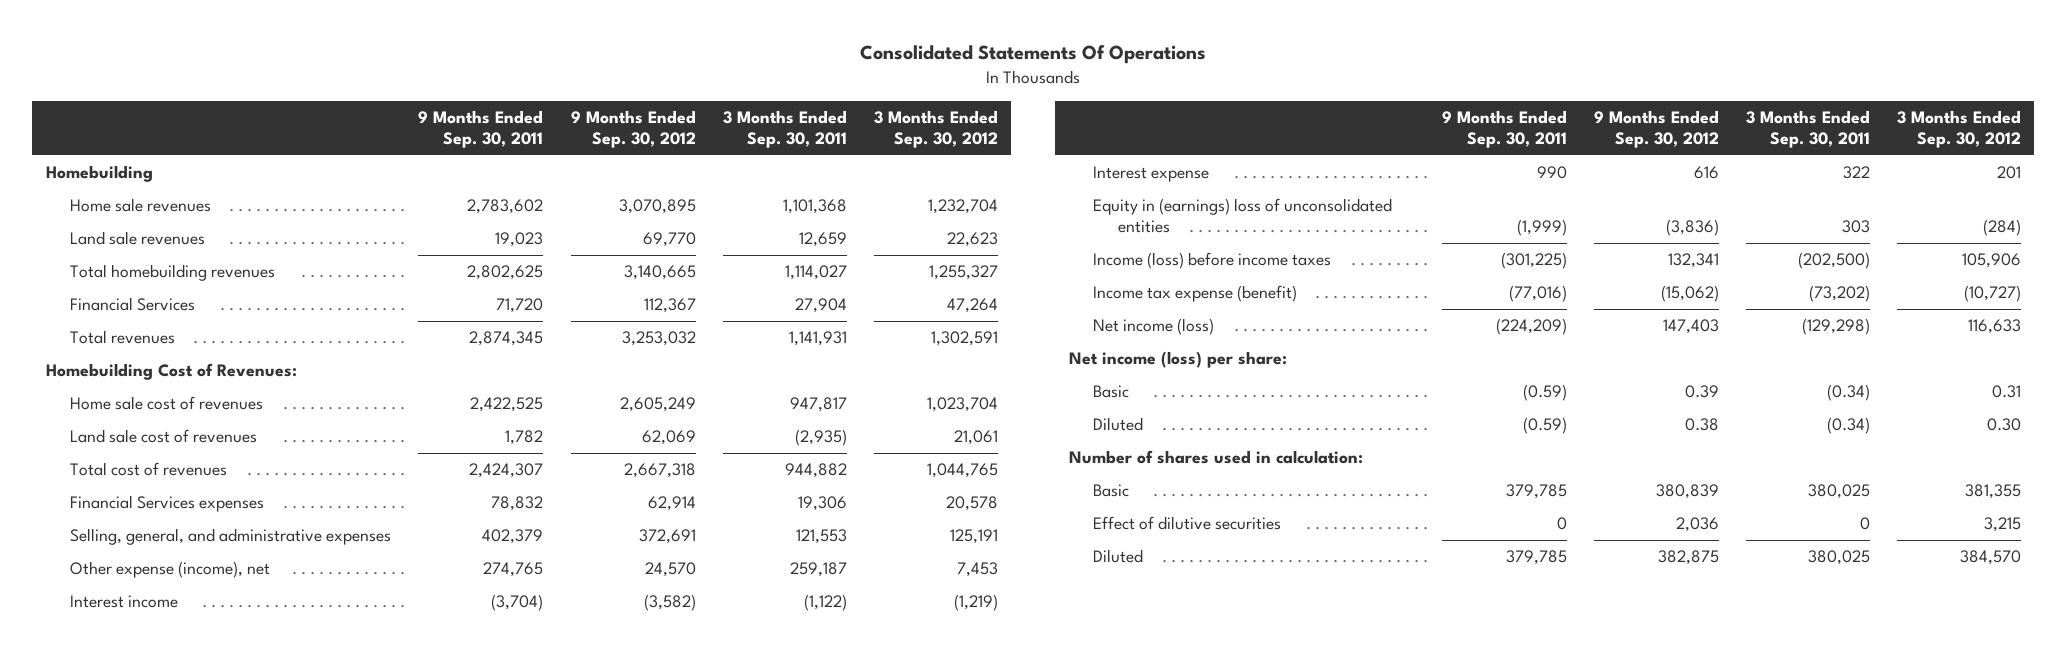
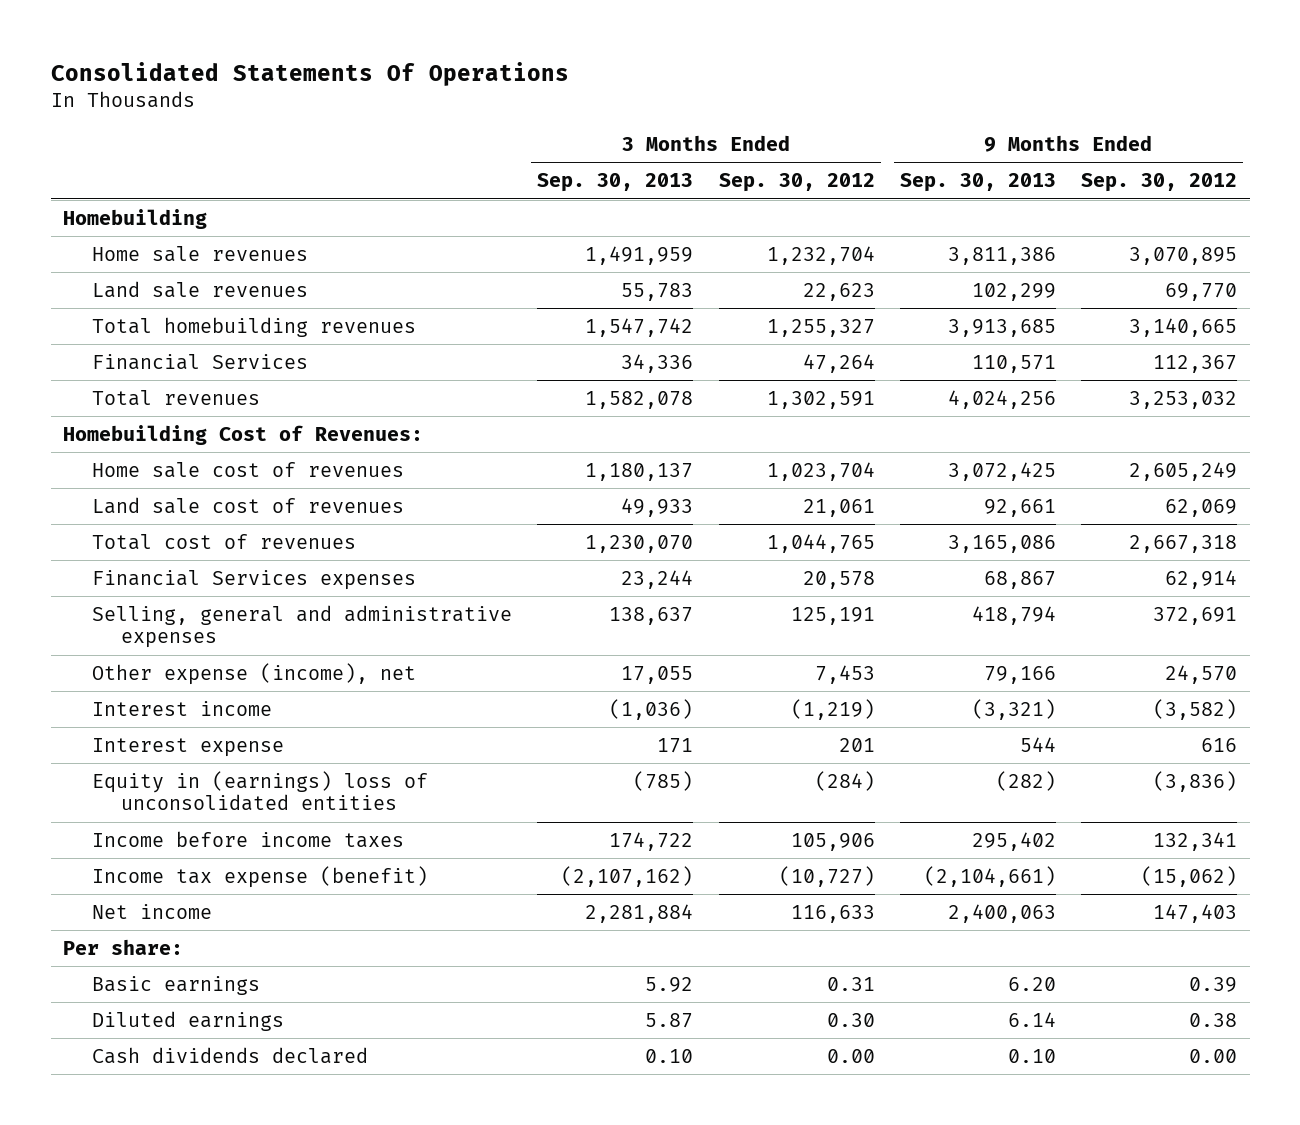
[418,110,544,148] 9 Months Ended Sep. 30, 2011 -> none
[722,110,847,148] 3 Months Ended Sep. 30, 2011 -> none
none -> [537,173,694,193] Sep. 30, 2013
none -> [899,173,1056,193] Sep. 30, 2013
[70,528,392,546] Selling, general, and administrative expenses -> [92,604,513,649] Selling, general and administrative expenses
[1093,252,1332,270] Income (loss) before income taxes -> [92,830,405,848] Income before income taxes
[1068,450,1363,465] Number of shares used in calculation: -> none
[1093,484,1130,498] Basic -> none
[1093,516,1282,531] Effect of dilutive securities -> none
[1093,549,1144,564] Diluted -> none
[1093,318,1215,336] Net income (loss) -> [92,903,213,919] Net income
[1068,351,1287,369] Net income (loss) per share: -> [63,938,184,955] Per share:
[1093,385,1130,399] Basic -> [92,975,261,995] Basic earnings
[1093,417,1144,432] Diluted -> [92,1010,285,1031] Diluted earnings
none -> [92,1046,369,1064] Cash dividends declared

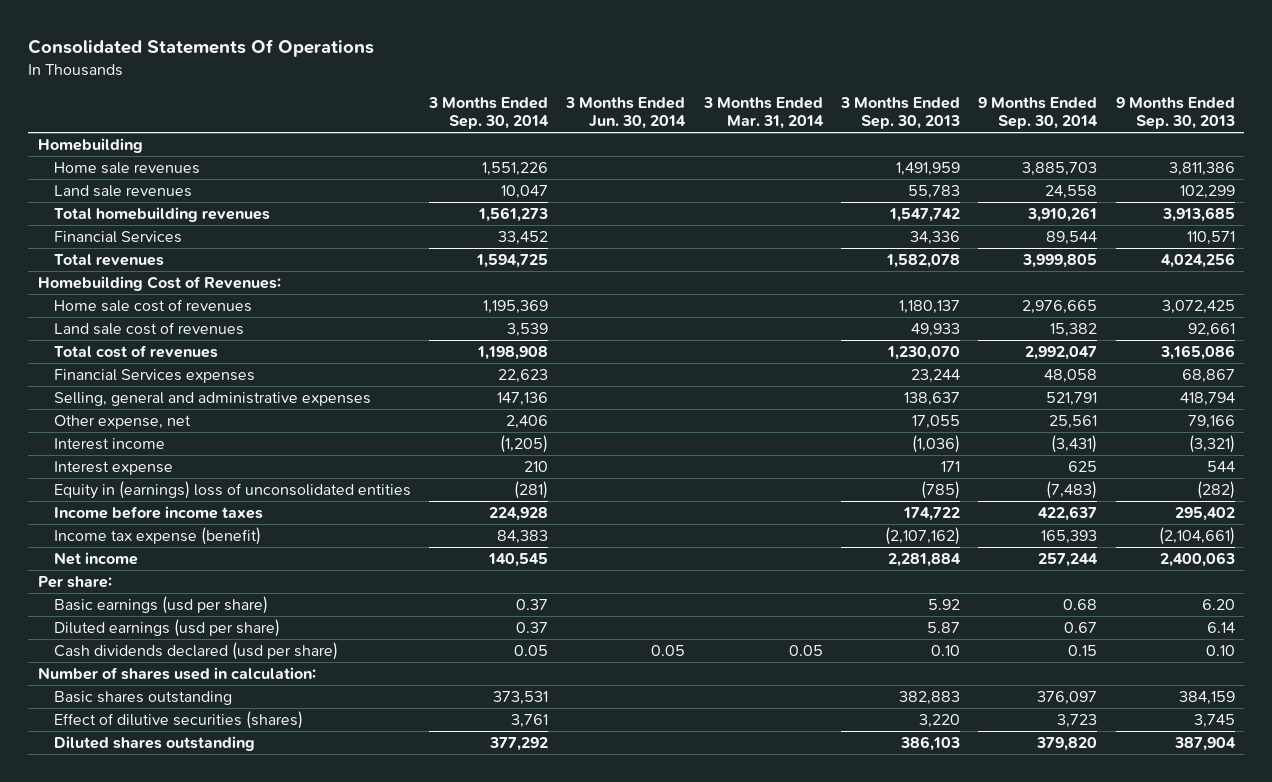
[718,173,875,193] Sep. 30, 2012 -> none
[1081,173,1238,193] Sep. 30, 2012 -> none
none -> [428,96,550,130] 3 Months Ended Sep. 30, 2014
none -> [565,96,687,130] 3 Months Ended Jun. 30, 2014
none -> [702,96,824,130] 3 Months Ended Mar. 31, 2014
none -> [978,96,1099,130] 9 Months Ended Sep. 30, 2014
[92,662,417,685] Other expense (income), net -> [53,414,191,429] Other expense, net
[92,975,261,995] Basic earnings -> [53,595,268,614] Basic earnings (usd per share)
[92,1010,285,1031] Diluted earnings -> [53,618,280,637] Diluted earnings (usd per share)
[92,1046,369,1064] Cash dividends declared -> [53,641,338,660] Cash dividends declared (usd per share)
none -> [37,666,316,680] Number of shares used in calculation:
none -> [53,690,232,705] Basic shares outstanding
none -> [53,710,303,729] Effect of dilutive securities (shares)
none -> [53,735,255,751] Diluted shares outstanding

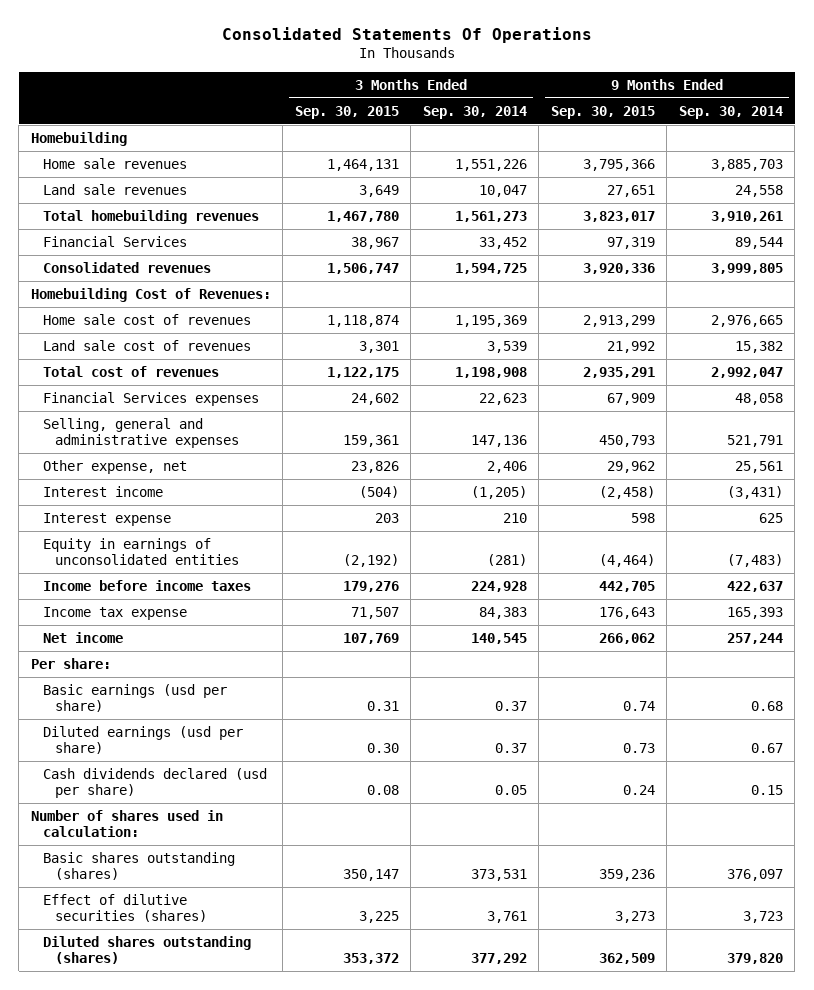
[565,96,687,130] 3 Months Ended Jun. 30, 2014 -> none
[702,96,824,130] 3 Months Ended Mar. 31, 2014 -> none
[839,96,960,130] 3 Months Ended Sep. 30, 2013 -> none
[1115,96,1235,130] 9 Months Ended Sep. 30, 2013 -> none
none -> [294,105,399,119] Sep. 30, 2015
none -> [550,105,655,119] Sep. 30, 2015
[53,253,164,266] Total revenues -> [42,261,211,273] Consolidated revenues
[53,480,411,499] Equity in (earnings) loss of unconsolidated entities -> [42,537,239,566] Equity in earnings of unconsolidated entities
[53,526,261,545] Income tax expense (benefit) -> [42,606,187,620] Income tax expense
[53,690,232,705] Basic shares outstanding -> [42,851,235,881] Basic shares outstanding (shares)
[53,735,255,751] Diluted shares outstanding -> [42,935,251,965] Diluted shares outstanding (shares)

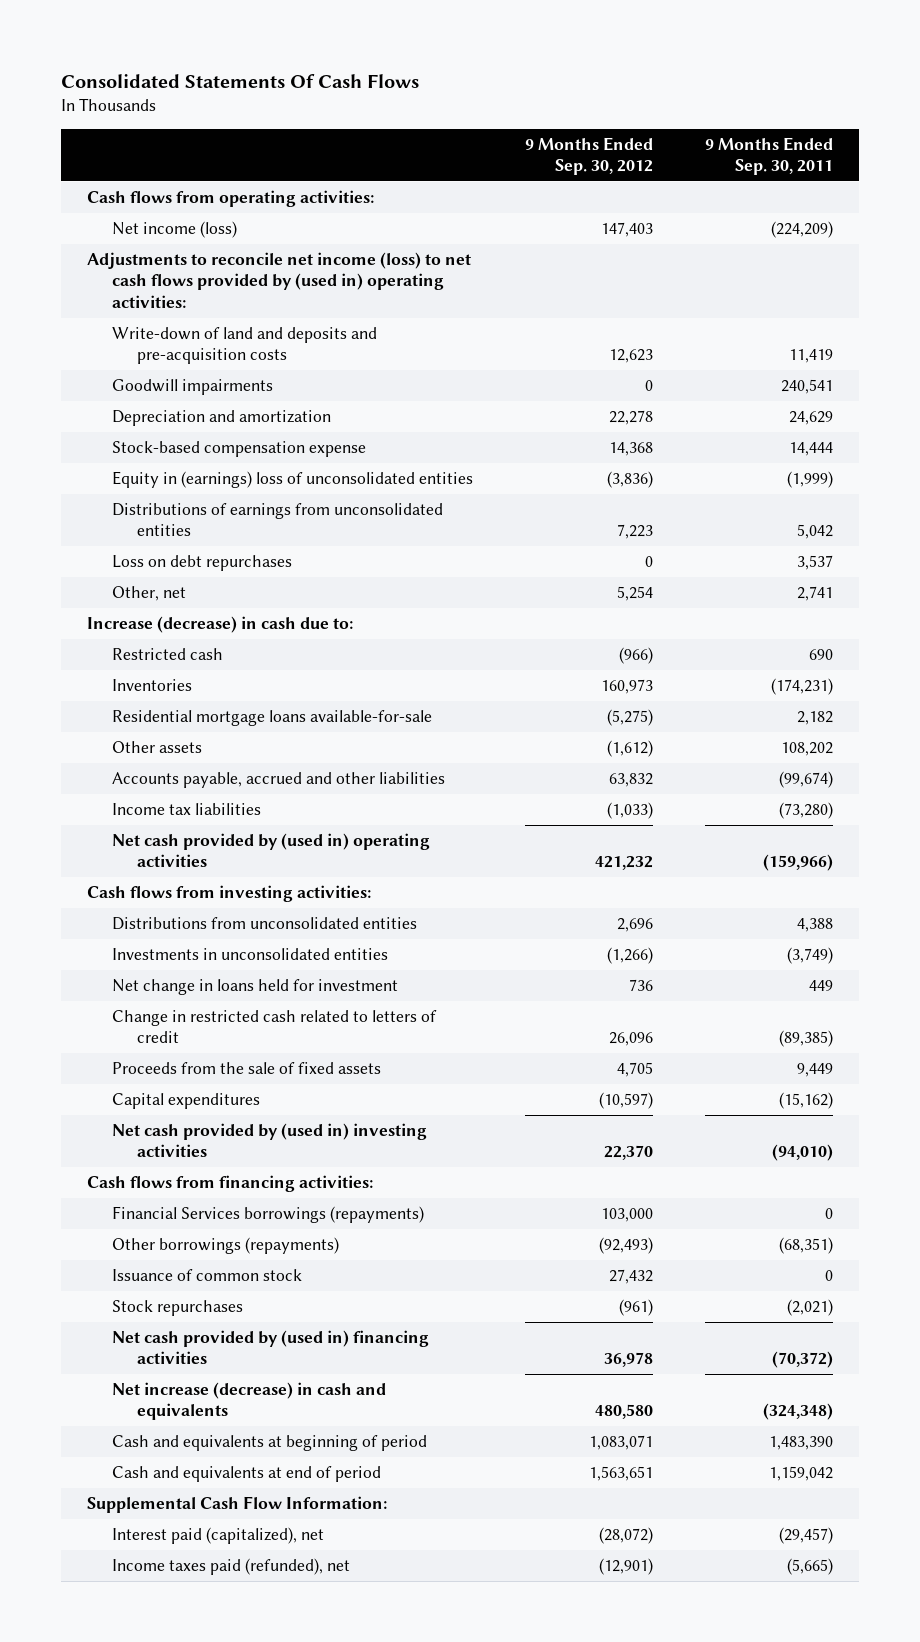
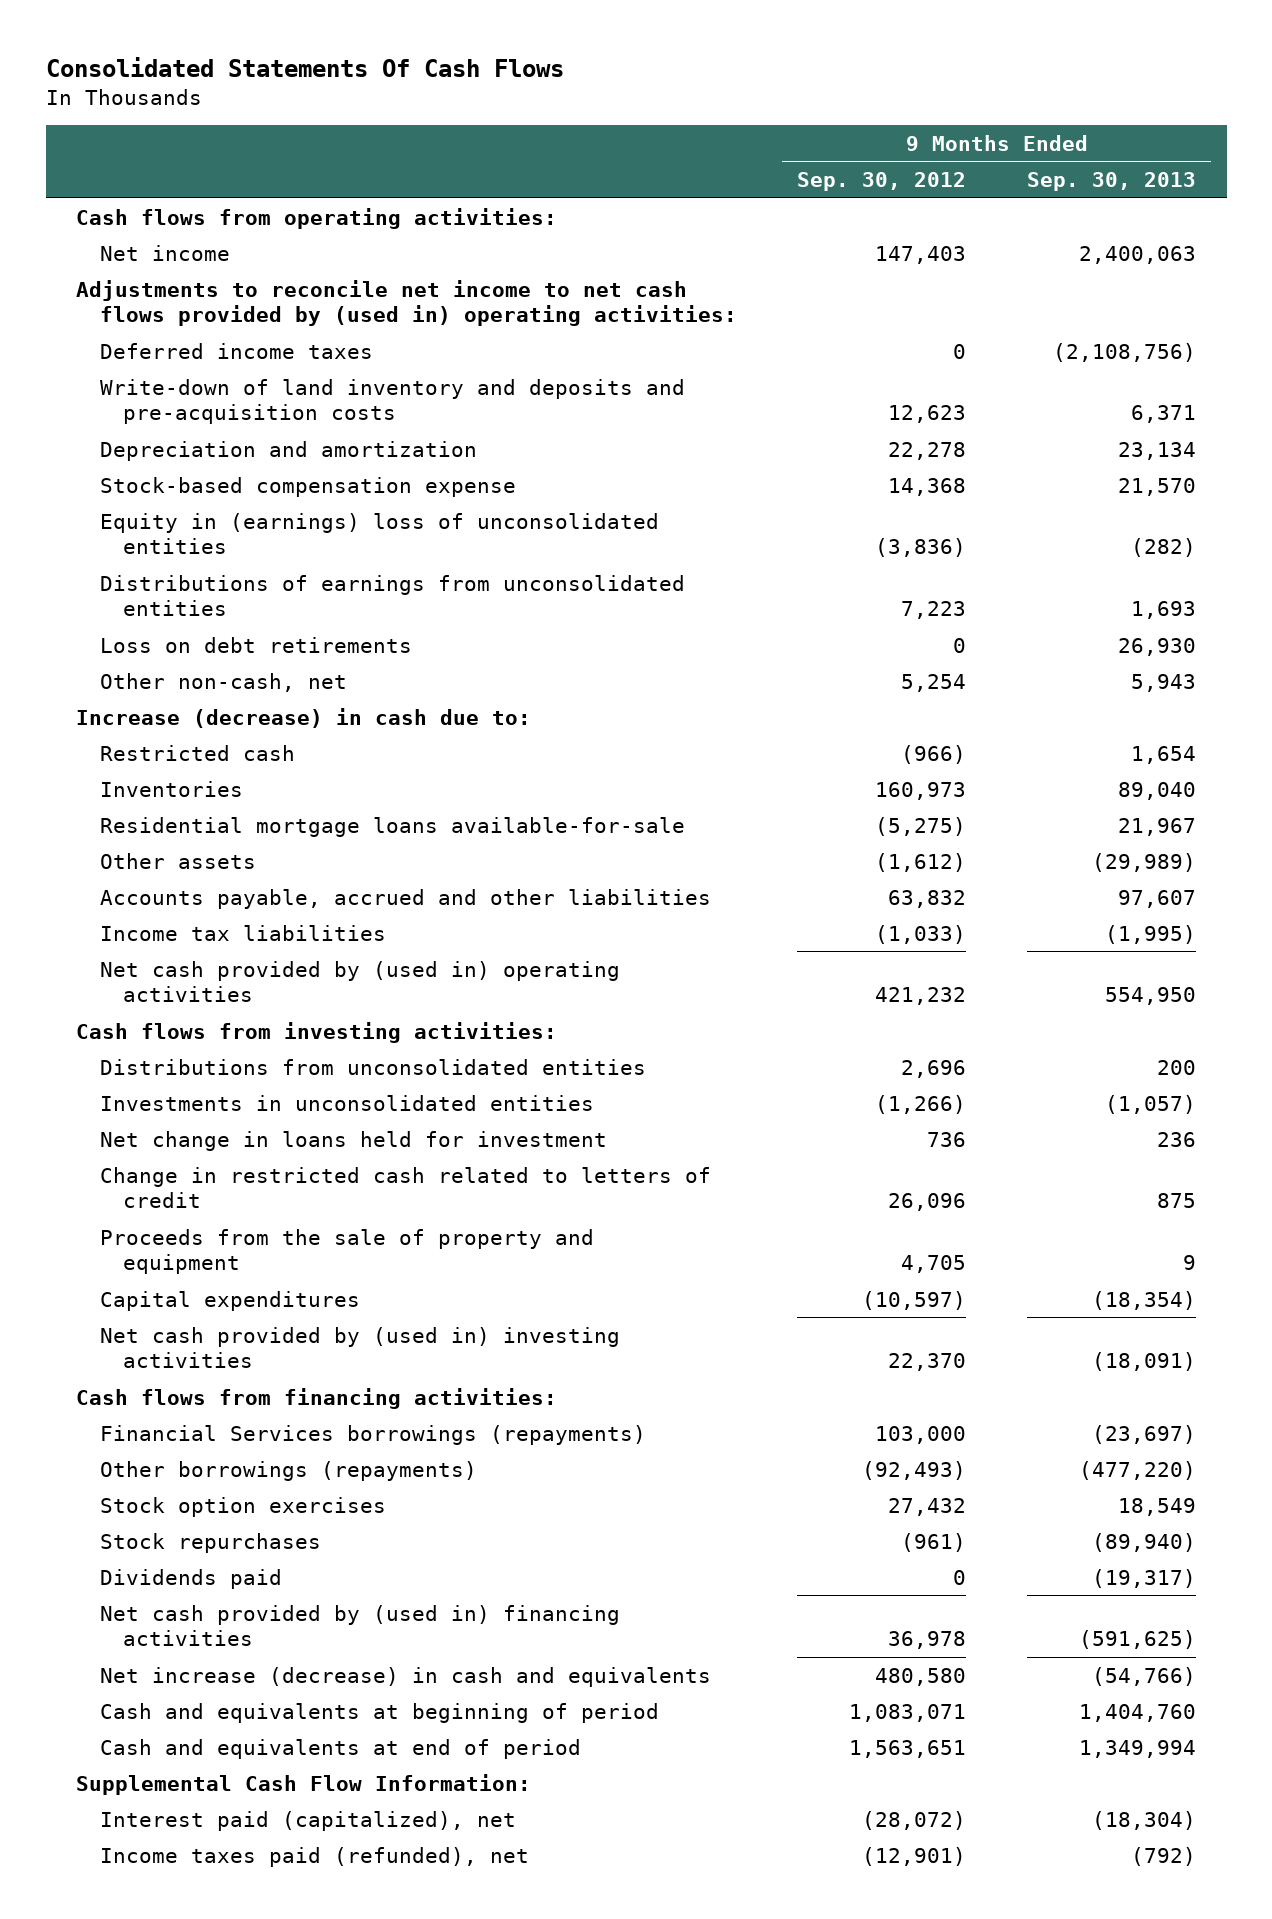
[705,136,834,176] 9 Months Ended Sep. 30, 2011 -> none
none -> [1027,171,1197,191] Sep. 30, 2013
[112,379,274,396] Goodwill impairments -> none
[112,221,238,239] Net income (loss) -> [99,244,230,261] Net income
[86,252,471,308] Adjustments to reconcile net income (loss) to net cash flows provided by (used in) operating activities: -> [76,279,737,327] Adjustments to reconcile net income to net cash flows provided by (used in) operating activities:
none -> [99,342,373,359] Deferred income taxes
[112,327,378,365] Write-down of land and deposits and pre-acquisition costs -> [99,378,685,425] Write-down of land inventory and deposits and pre-acquisition costs
[112,555,293,572] Loss on debt repurchases -> [99,636,412,653] Loss on debt retirements
[112,586,187,602] Other, net -> [99,672,347,692] Other non-cash, net
[112,1062,382,1075] Proceeds from the sale of fixed assets -> [99,1228,594,1275] Proceeds from the sale of property and equipment
[112,1269,303,1282] Issuance of common stock -> [99,1496,386,1517] Stock option exercises
none -> [99,1568,282,1589] Dividends paid

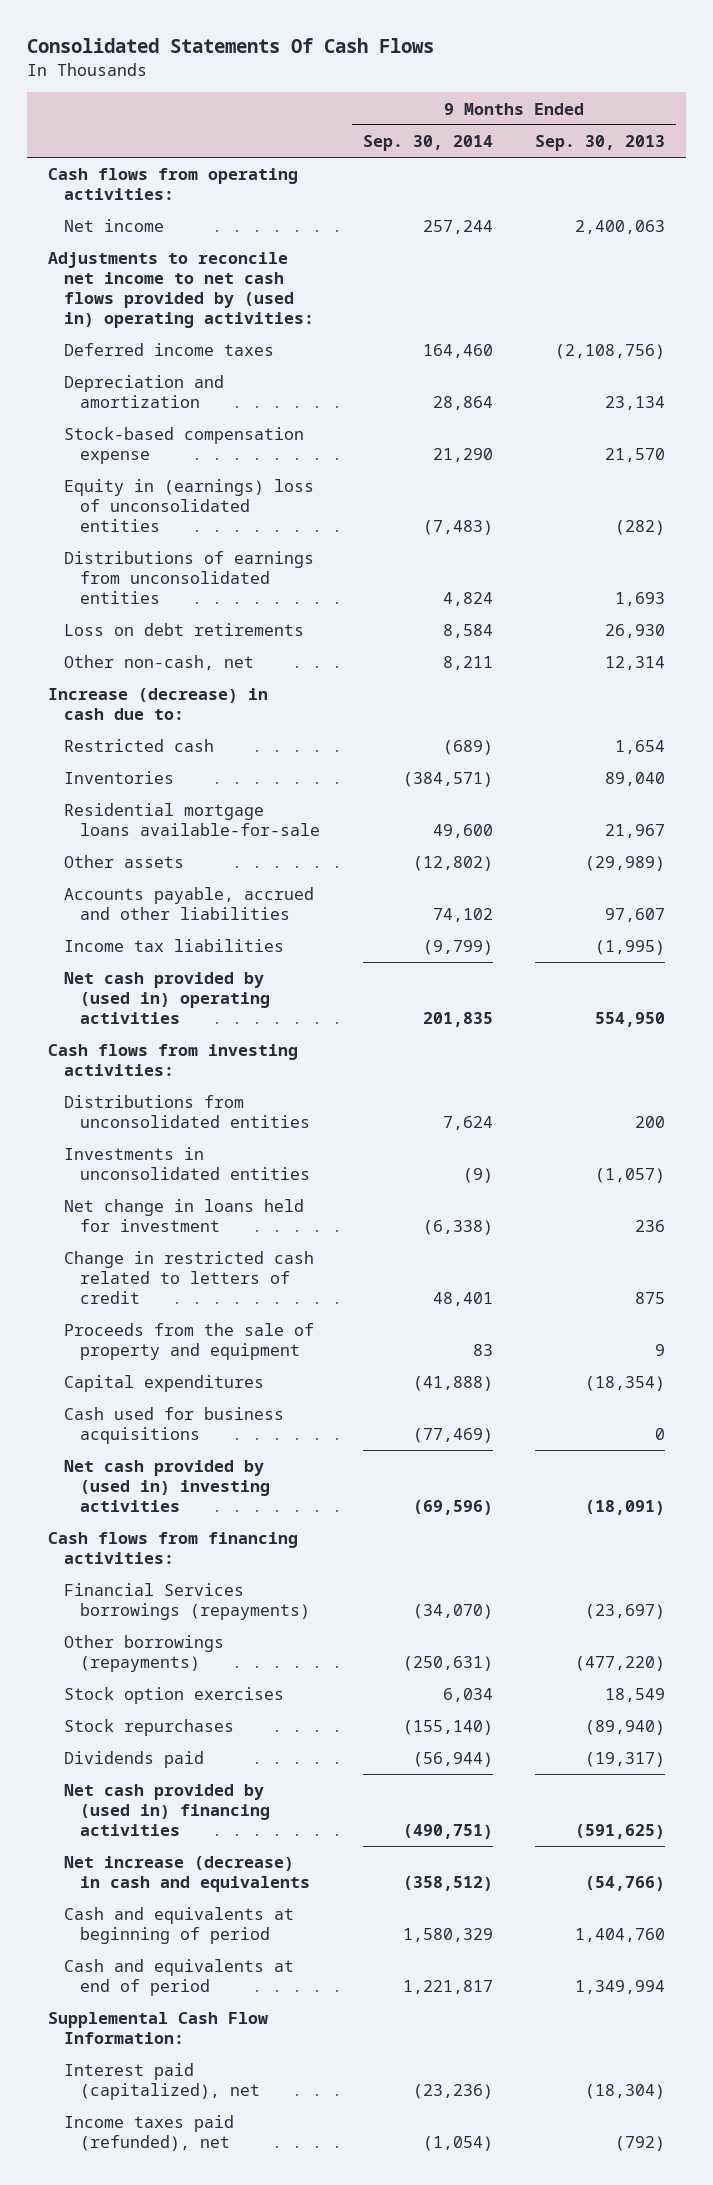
[797,171,967,191] Sep. 30, 2012 -> none
none -> [362,134,493,151] Sep. 30, 2014
[99,378,685,425] Write-down of land inventory and deposits and pre-acquisition costs -> none
[1131,673,1197,692] 5,943 -> [605,656,666,671] 12,314
none -> [64,1407,285,1445] Cash used for business acquisitions

